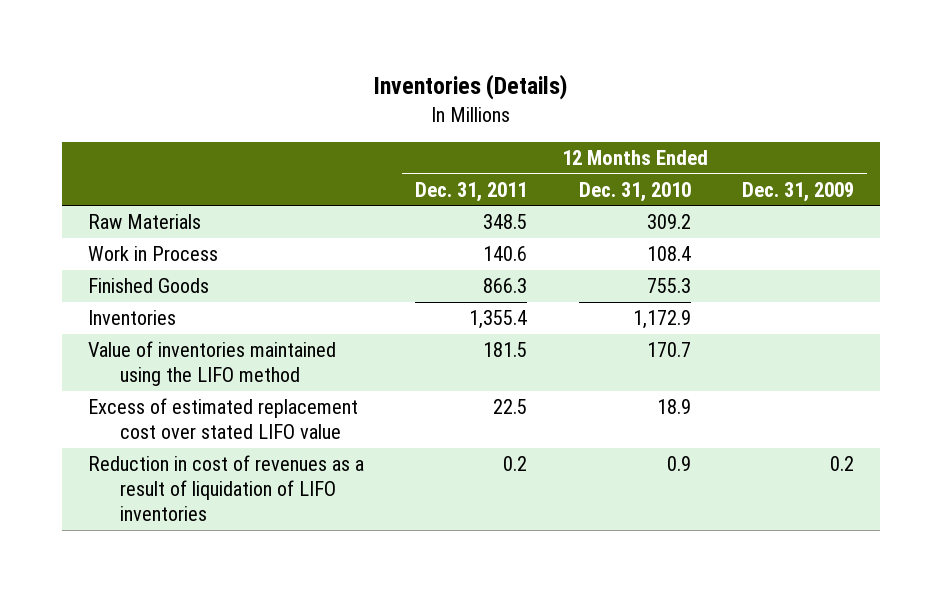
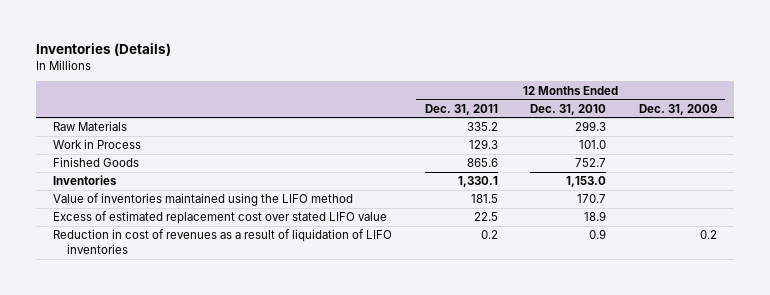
[483,214,528,230] 348.5 -> [466,122,498,132] 335.2
[646,214,691,230] 309.2 -> [575,121,607,132] 299.3
[483,246,528,262] 140.6 -> [468,139,498,150] 129.3
[646,246,691,262] 108.4 -> [579,140,607,150] 101.0
[483,278,528,294] 866.3 -> [466,158,498,168] 865.6
[646,278,691,294] 755.3 -> [575,158,607,168] 752.7
[469,310,528,330] 1,355.4 -> [457,176,498,188] 1,330.1
[632,310,691,330] 1,172.9 -> [566,176,607,188] 1,153.0

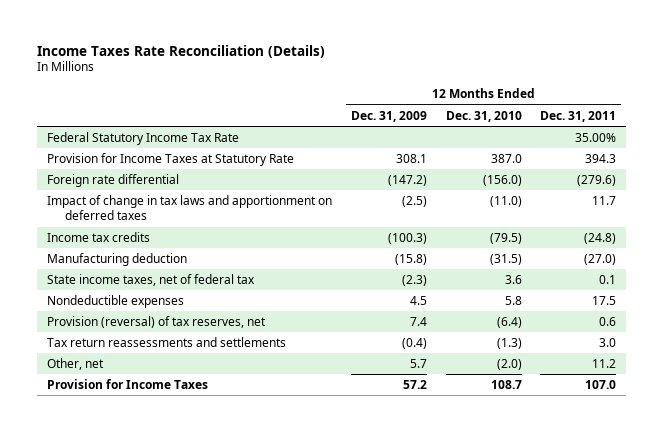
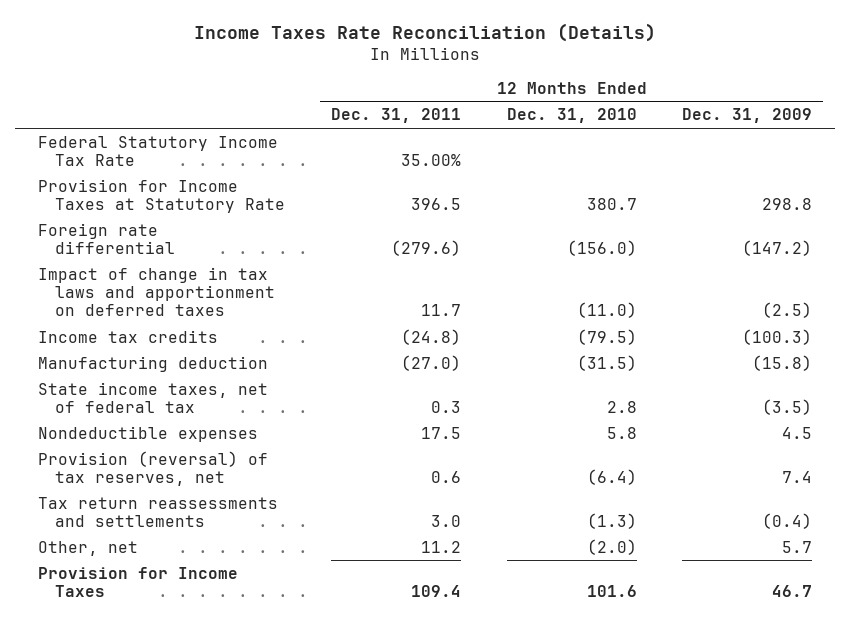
[395,153,427,163] 308.1 -> [762,197,813,210] 298.8
[490,153,522,163] 387.0 -> [586,197,637,210] 380.7
[585,153,617,163] 394.3 -> [410,197,461,210] 396.5
[401,274,427,286] (2.3) -> [762,398,813,415] (3.5)
[504,274,522,284] 3.6 -> [606,400,637,413] 2.8
[599,274,617,284] 0.1 -> [430,400,461,413] 0.3
[402,379,427,389] 57.2 -> [772,584,813,597] 46.7
[490,379,522,389] 108.7 -> [586,584,637,597] 101.6
[585,379,617,389] 107.0 -> [410,584,461,597] 109.4

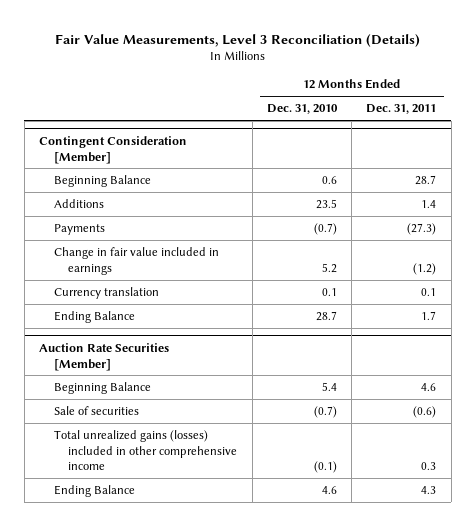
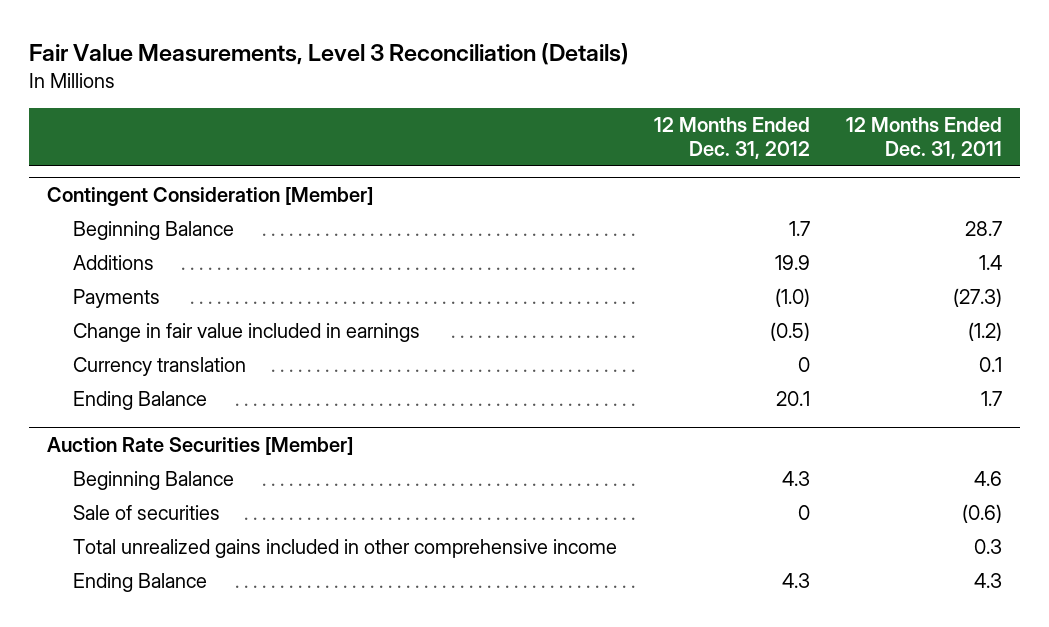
[266,104,338,115] Dec. 31, 2010 -> none
none -> [653,117,810,159] 12 Months Ended Dec. 31, 2012
[53,429,238,471] Total unrealized gains (losses) included in other comprehensive income -> [73,539,618,559] Total unrealized gains included in other comprehensive income

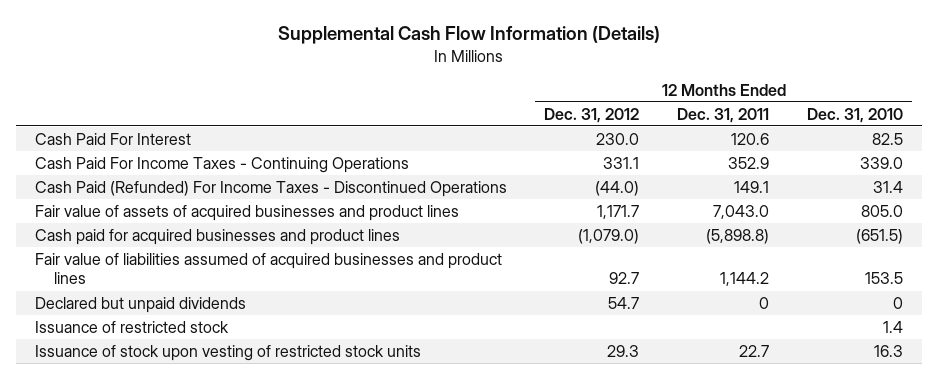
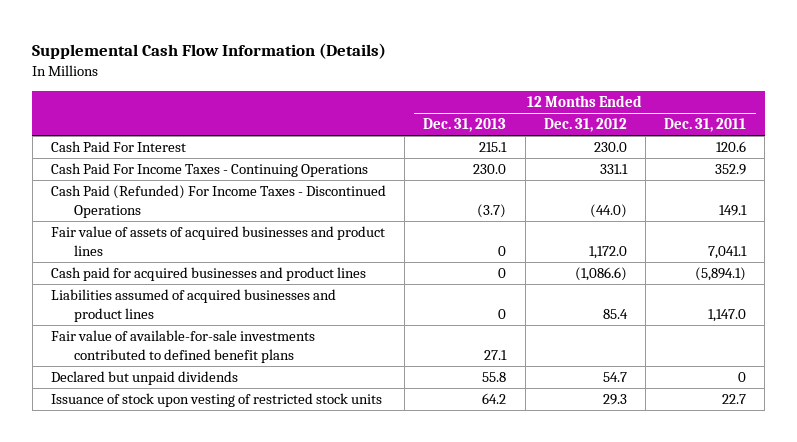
[806,107,903,123] Dec. 31, 2010 -> none
none -> [423,118,507,133] Dec. 31, 2013
[597,204,640,219] 1,171.7 -> [588,245,627,259] 1,172.0
[713,204,770,219] 7,043.0 -> [708,245,748,259] 7,041.1
[578,228,640,244] (1,079.0) -> [574,267,627,282] (1,086.6)
[706,228,770,244] (5,898.8) -> [695,267,747,282] (5,894.1)
[34,252,502,285] Fair value of liabilities assumed of acquired businesses and product lines -> [50,289,336,322] Liabilities assumed of acquired businesses and product lines
[609,272,640,285] 92.7 -> [602,308,628,319] 85.4
[720,272,770,287] 1,144.2 -> [708,308,747,322] 1,147.0
none -> [50,330,315,363] Fair value of available-for-sale investments contributed to defined benefit plans
[34,320,229,333] Issuance of restricted stock -> none

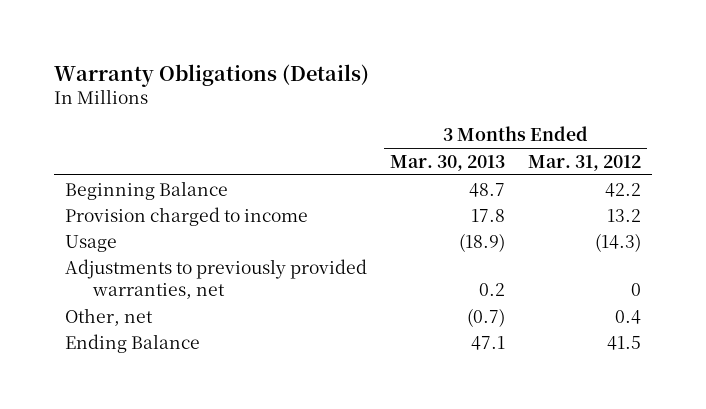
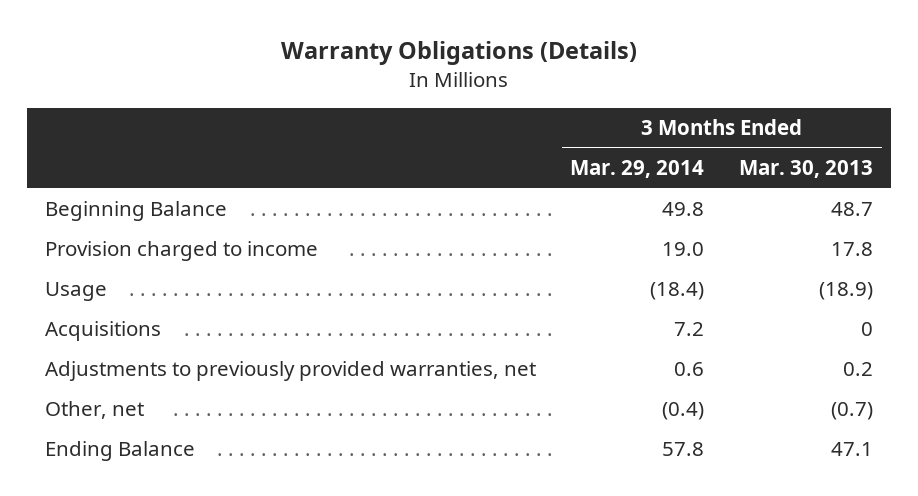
[527,154,641,171] Mar. 31, 2012 -> none
none -> [570,160,705,179] Mar. 29, 2014
none -> [44,321,161,342] Acquisitions

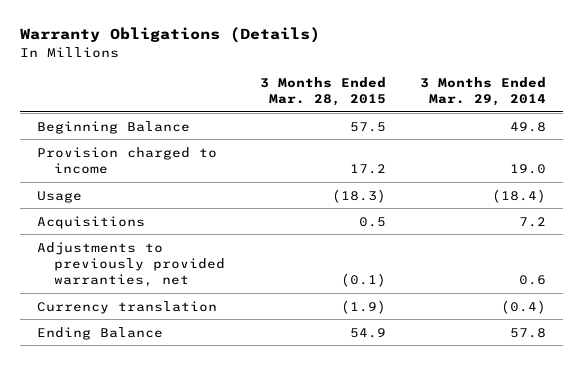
[739,160,874,179] Mar. 30, 2013 -> none
none -> [259,76,386,107] 3 Months Ended Mar. 28, 2015
[44,401,144,420] Other, net -> none
none -> [36,300,217,314] Currency translation

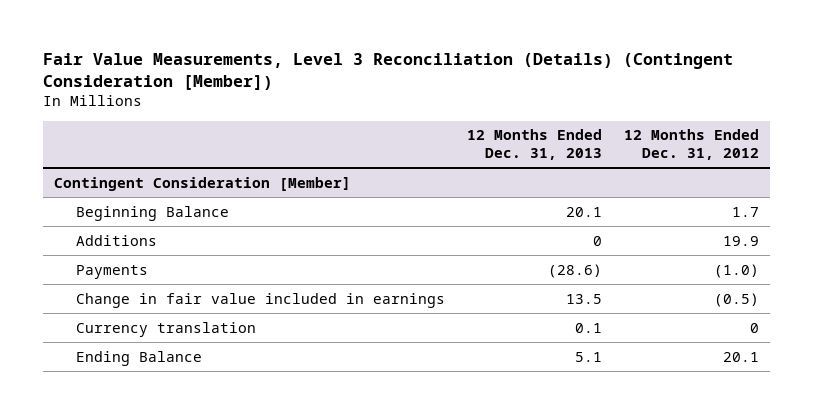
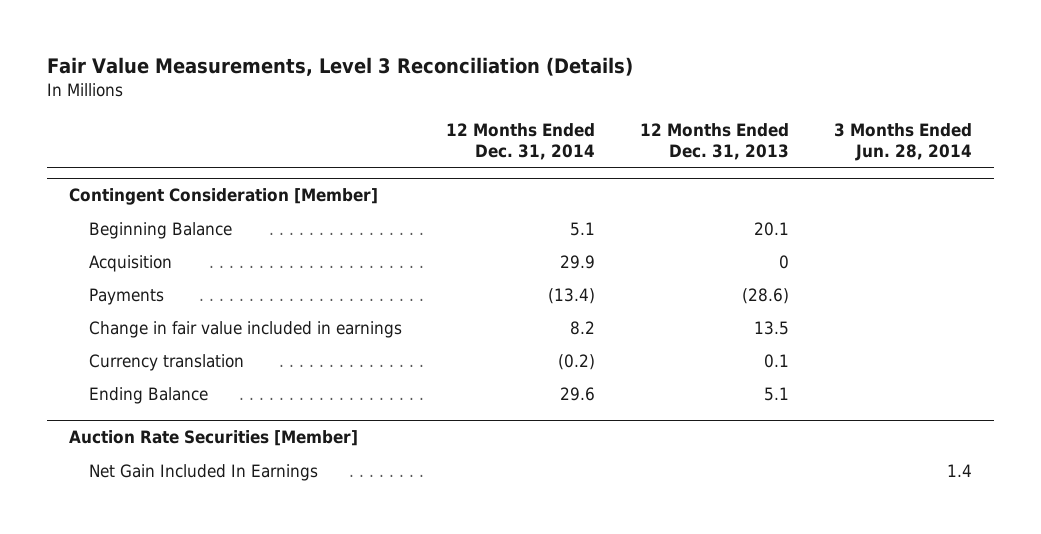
[42,52,733,91] Fair Value Measurements, Level 3 Reconciliation (Details) (Contingent Consideration [Member]) -> [46,57,633,77] Fair Value Measurements, Level 3 Reconciliation (Details)
[624,129,760,161] 12 Months Ended Dec. 31, 2012 -> none
none -> [446,123,596,160] 12 Months Ended Dec. 31, 2014
none -> [833,123,972,161] 3 Months Ended Jun. 28, 2014
[75,234,157,246] Additions -> [88,254,172,272] Acquisition
none -> [69,430,359,447] Auction Rate Securities [Member]
none -> [88,463,318,481] Net Gain Included In Earnings

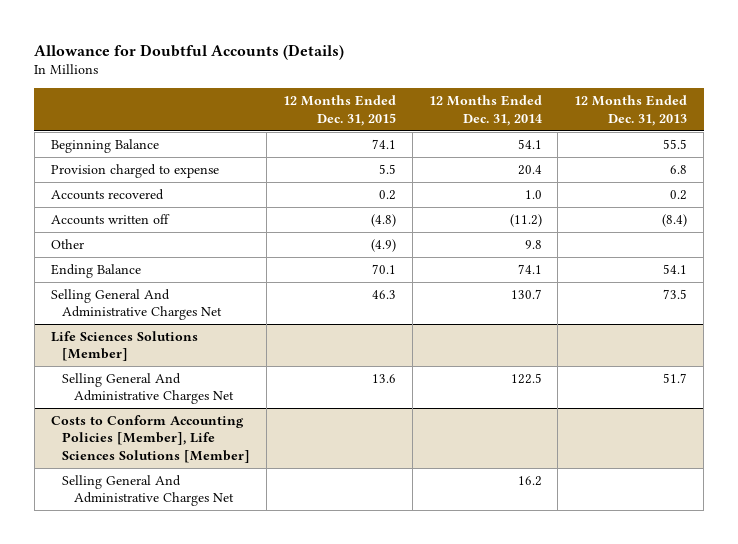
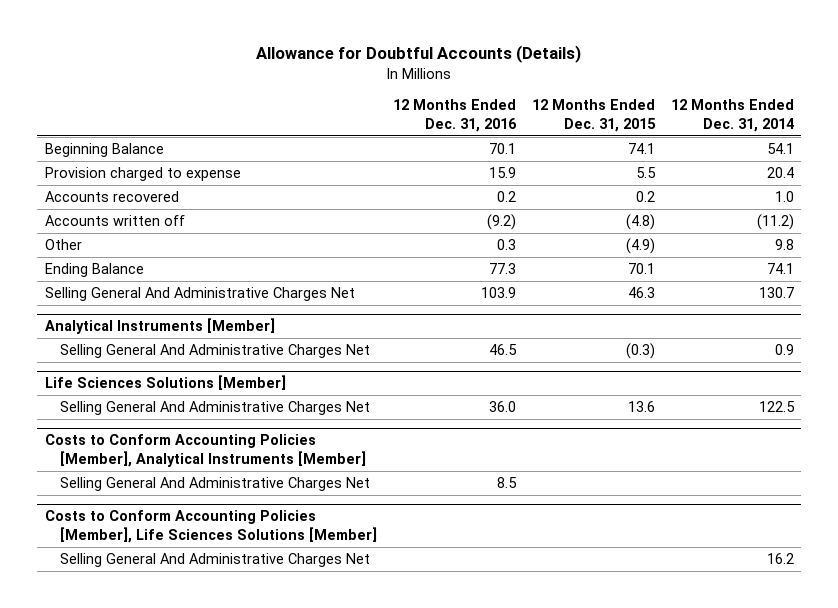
[574,95,688,126] 12 Months Ended Dec. 31, 2013 -> none
none -> [392,99,517,133] 12 Months Ended Dec. 31, 2016
none -> [44,318,275,335] Analytical Instruments [Member]
none -> [60,343,371,358] Selling General And Administrative Charges Net
none -> [44,434,367,468] Costs to Conform Accounting Policies [Member], Analytical Instruments [Member]
none -> [60,476,371,491] Selling General And Administrative Charges Net

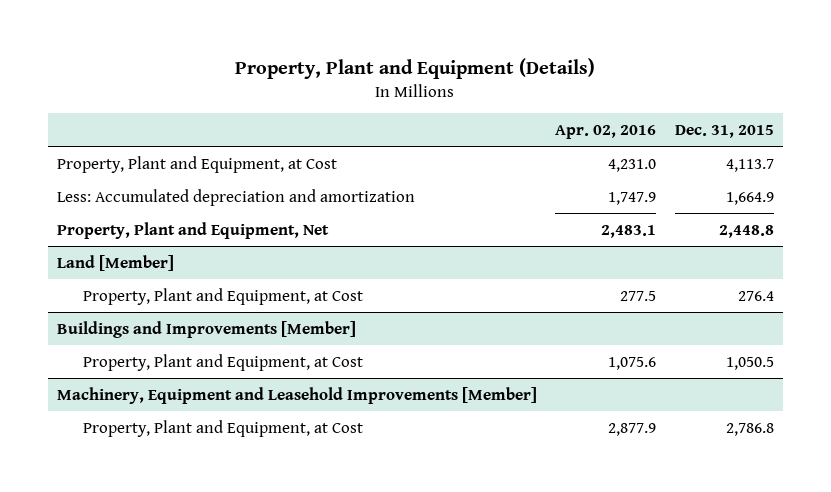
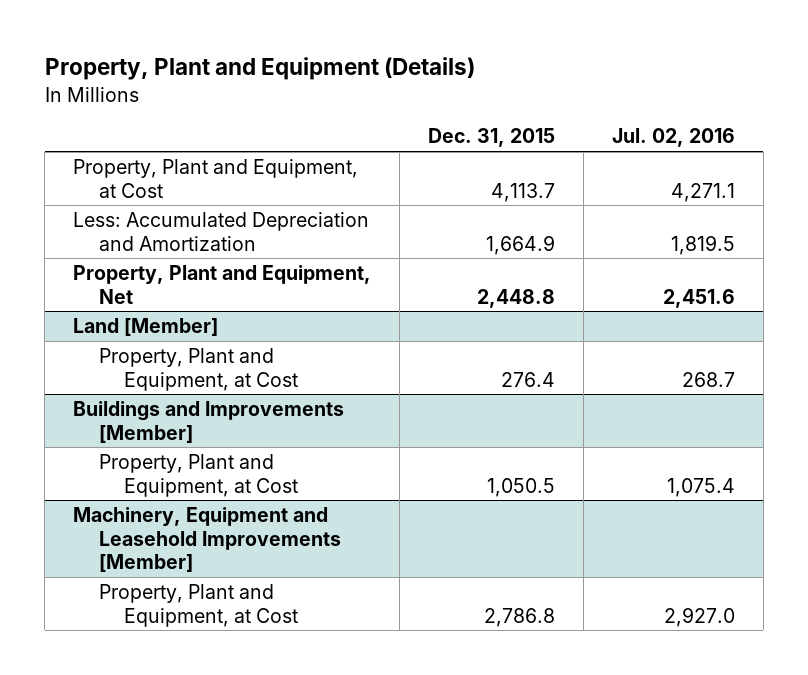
[555,125,657,140] Apr. 02, 2016 -> none
none -> [611,128,735,148] Jul. 02, 2016
[56,188,415,206] Less: Accumulated depreciation and amortization -> [73,212,370,251] Less: Accumulated Depreciation and Amortization

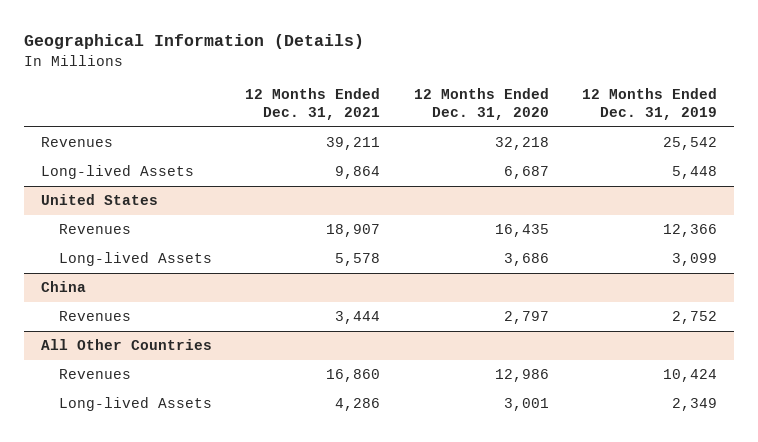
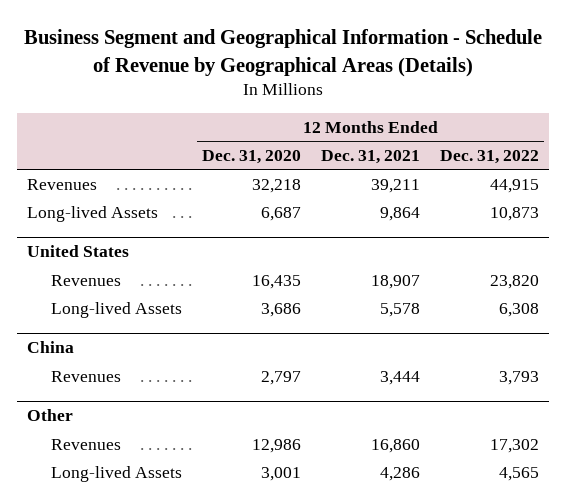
[24,34,365,50] Geographical Information (Details) -> [24,29,543,77] Business Segment and Geographical Information - Schedule of Revenue by Geographical Areas (Details)
[581,87,717,120] 12 Months Ended Dec. 31, 2019 -> none
none -> [440,150,540,165] Dec. 31, 2022
[40,338,212,350] All Other Countries -> [26,409,73,422] Other

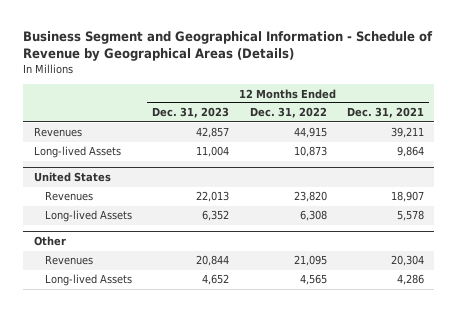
[202,150,302,165] Dec. 31, 2020 -> none
none -> [152,107,230,119] Dec. 31, 2023
[26,341,74,354] China -> none
[51,370,122,382] Revenues -> none
[371,438,421,453] 16,860 -> [391,255,425,267] 20,304
[490,438,540,453] 17,302 -> [293,255,327,267] 21,095

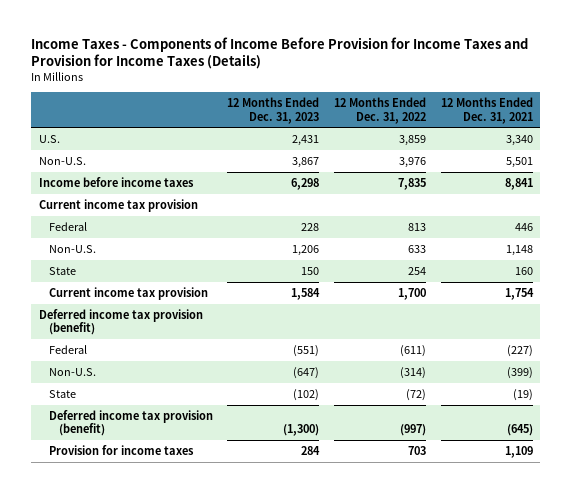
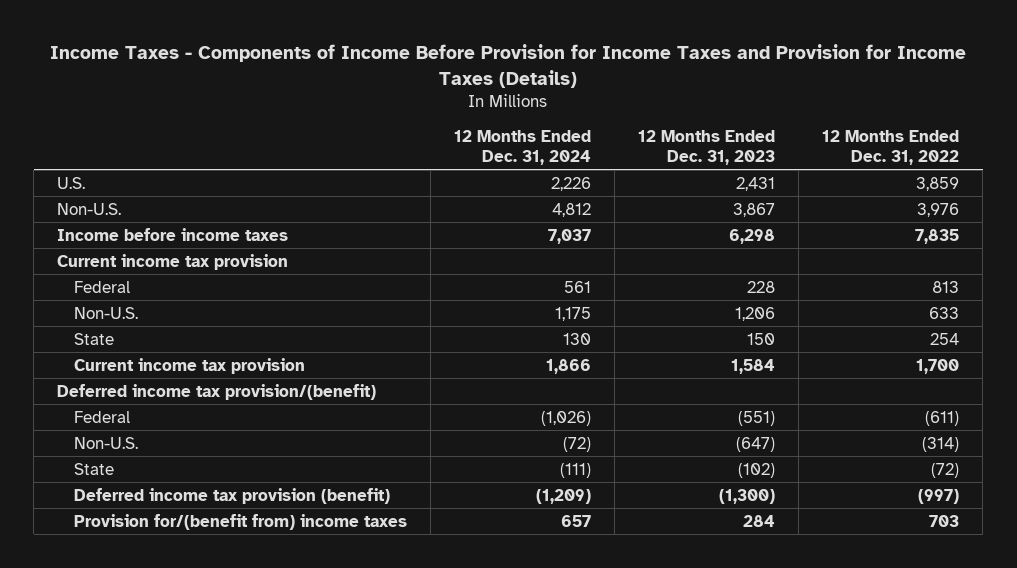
[440,97,533,124] 12 Months Ended Dec. 31, 2021 -> none
none -> [454,130,592,165] 12 Months Ended Dec. 31, 2024
[38,308,203,336] Deferred income tax provision (benefit) -> [57,383,377,400] Deferred income tax provision/(benefit)
[48,444,194,455] Provision for income taxes -> [73,513,407,530] Provision for/(benefit from) income taxes

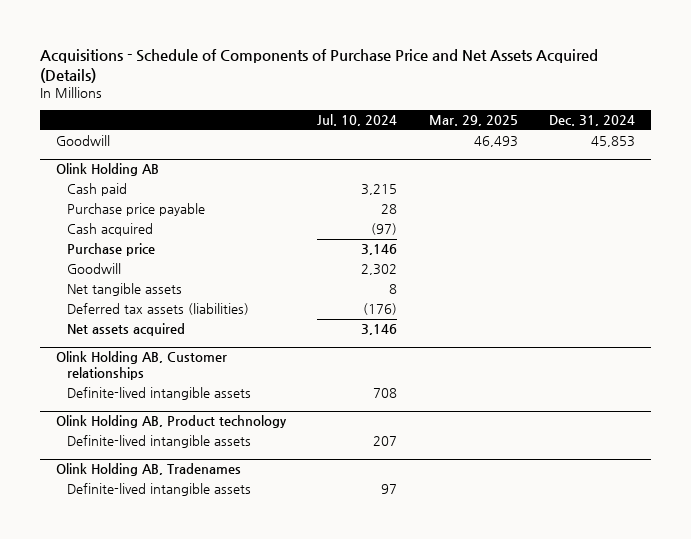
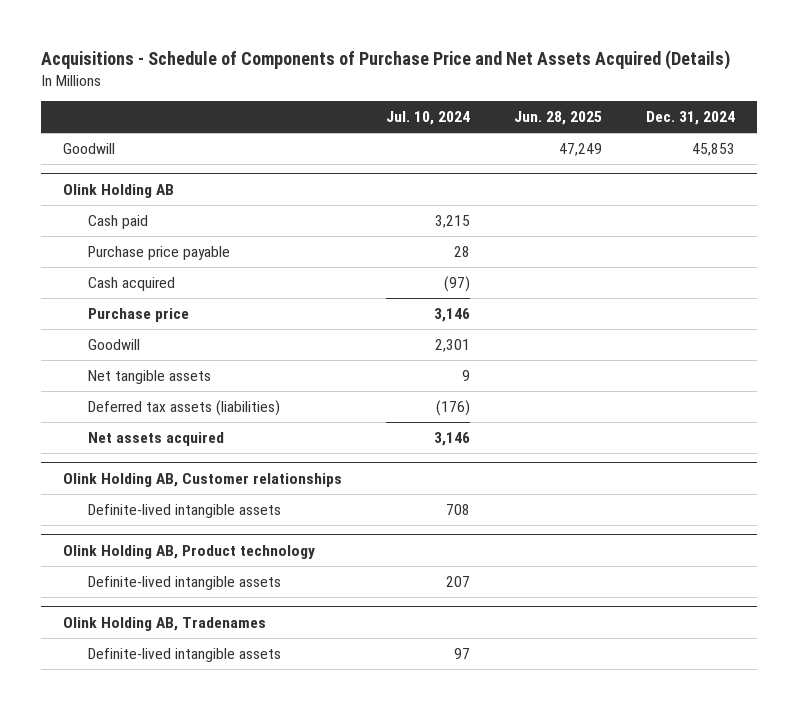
[428,115,518,127] Mar. 29, 2025 -> none
none -> [514,111,603,126] Jun. 28, 2025
[361,264,398,276] 2,302 -> [435,338,471,352] 2,301
[389,284,398,295] 8 -> [462,369,471,381] 9

